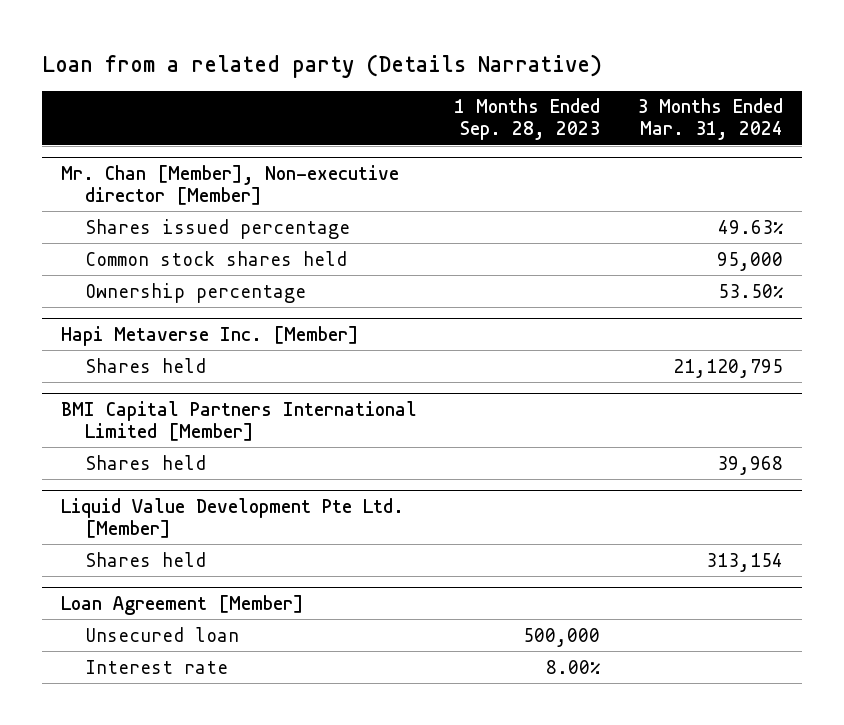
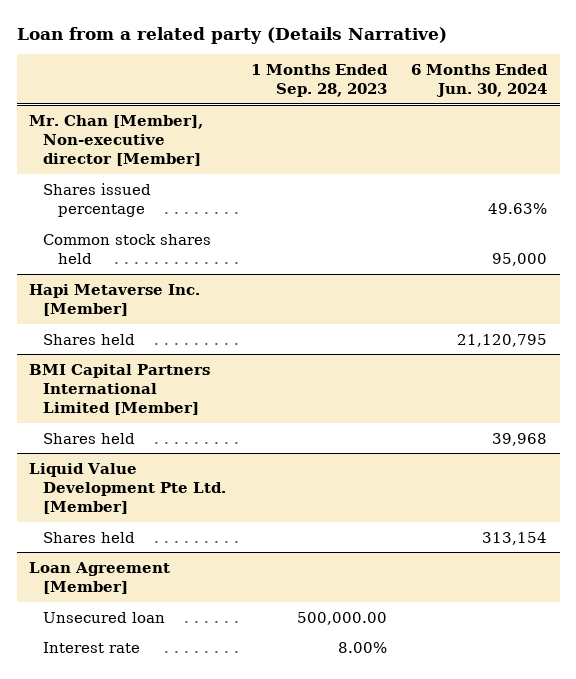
[637,98,784,141] 3 Months Ended Mar. 31, 2024 -> none
none -> [411,64,549,98] 6 Months Ended Jun. 30, 2024
[84,282,306,303] Ownership percentage -> none
[522,627,600,647] 500,000 -> [296,611,387,625] 500,000.00

